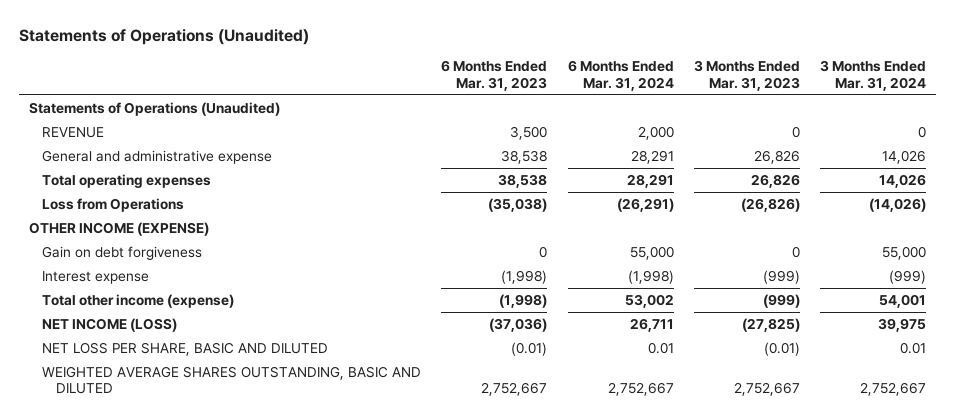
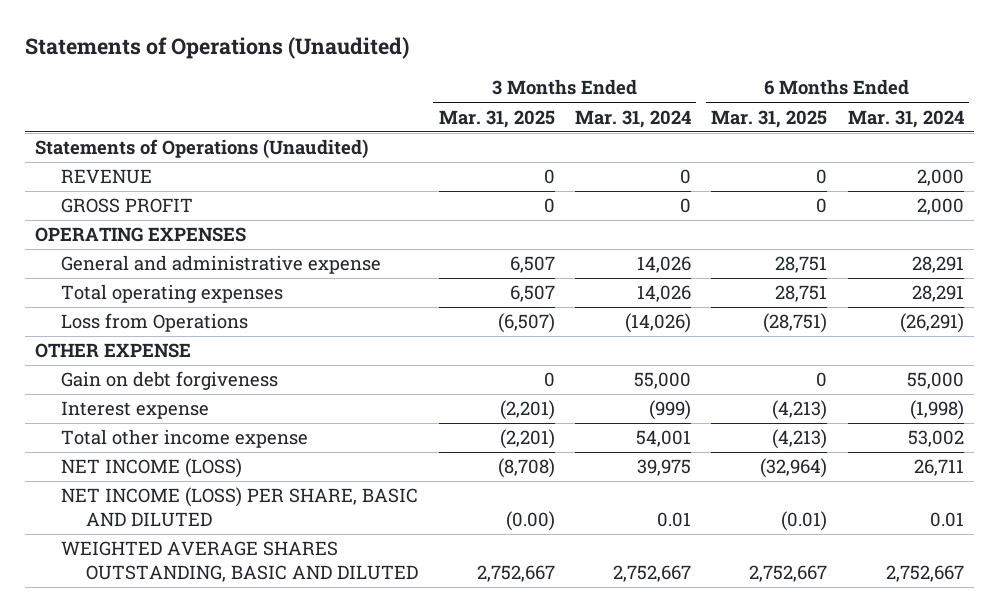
[441,60,548,91] 6 Months Ended Mar. 31, 2023 -> none
[693,60,800,91] 3 Months Ended Mar. 31, 2023 -> none
none -> [438,109,555,128] Mar. 31, 2025
none -> [711,109,828,128] Mar. 31, 2025
none -> [60,198,193,214] GROSS PROFIT
none -> [35,227,247,243] OPERATING EXPENSES
[28,221,209,236] OTHER INCOME (EXPENSE) -> [35,343,192,359] OTHER EXPENSE
[42,293,235,308] Total other income (expense) -> [60,429,308,449] Total other income expense
[42,341,329,356] NET LOSS PER SHARE, BASIC AND DILUTED -> [60,487,418,528] NET INCOME (LOSS) PER SHARE, BASIC AND DILUTED

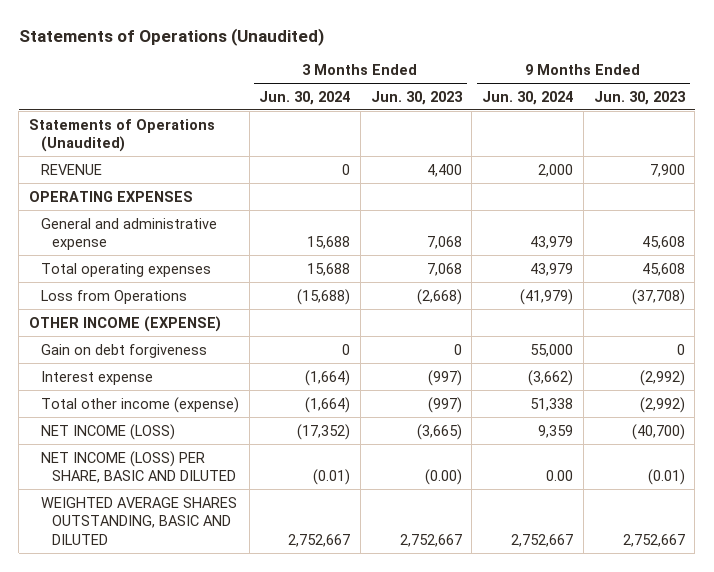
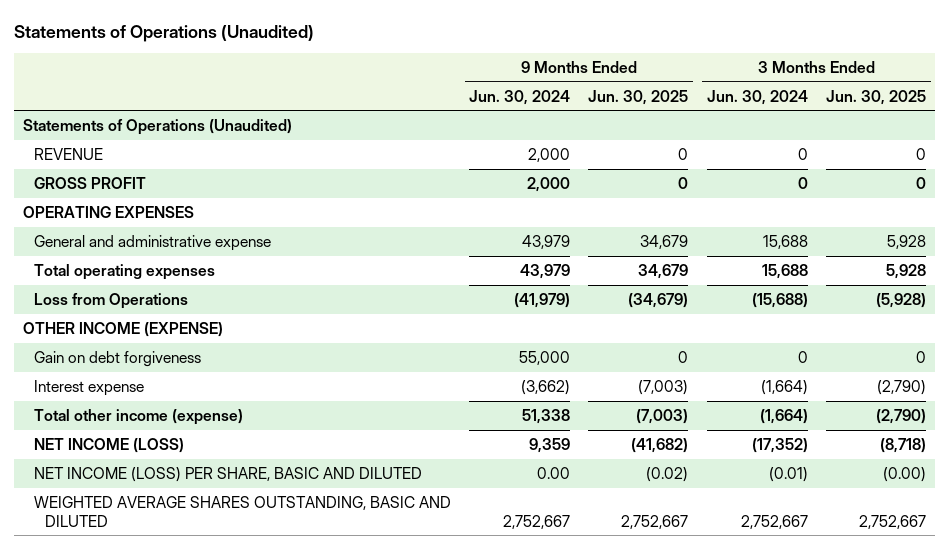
[370,90,463,105] Jun. 30, 2023 -> none
[593,90,686,105] Jun. 30, 2023 -> none
none -> [588,89,689,105] Jun. 30, 2025
none -> [826,89,927,105] Jun. 30, 2025
none -> [33,176,146,189] GROSS PROFIT

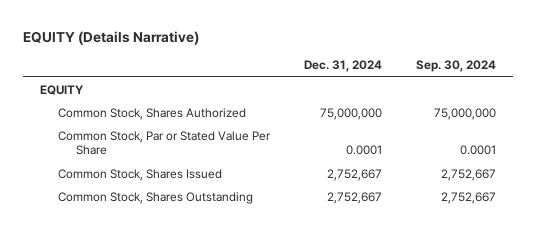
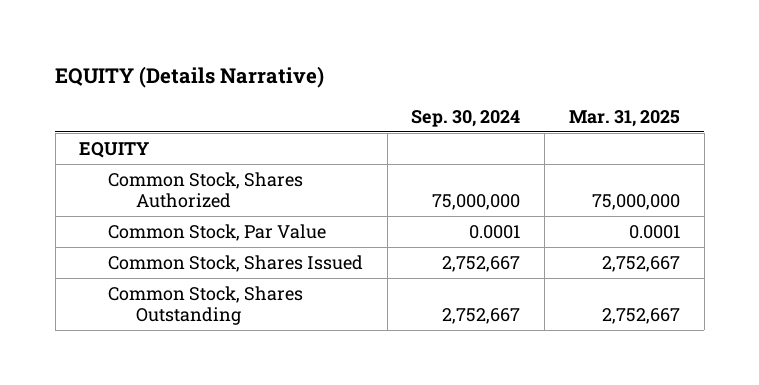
[304,60,383,73] Dec. 31, 2024 -> none
none -> [568,109,680,127] Mar. 31, 2025
[58,130,272,156] Common Stock, Par or Stated Value Per Share -> [107,223,326,241] Common Stock, Par Value

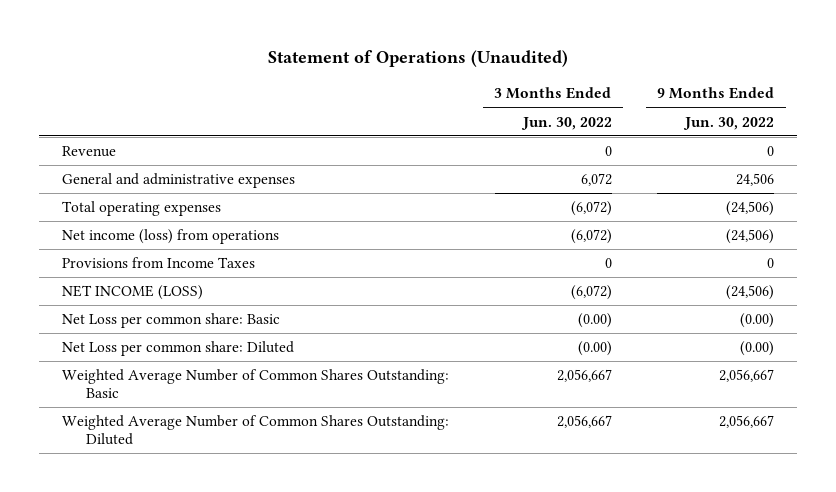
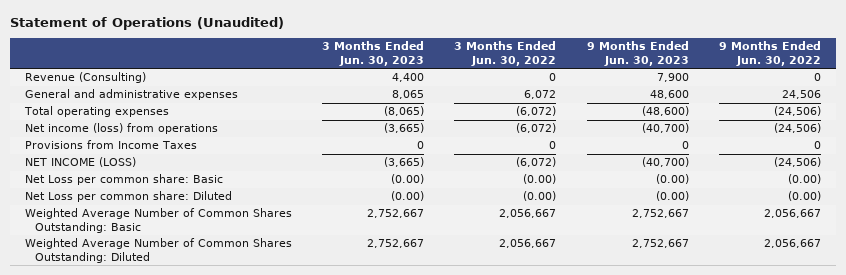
none -> [322,41,425,66] 3 Months Ended Jun. 30, 2023
none -> [586,41,689,66] 9 Months Ended Jun. 30, 2023
[61,146,116,158] Revenue -> [24,72,146,84] Revenue (Consulting)

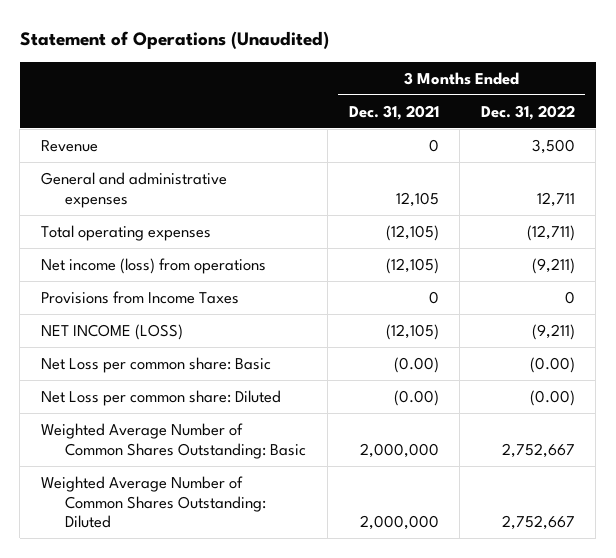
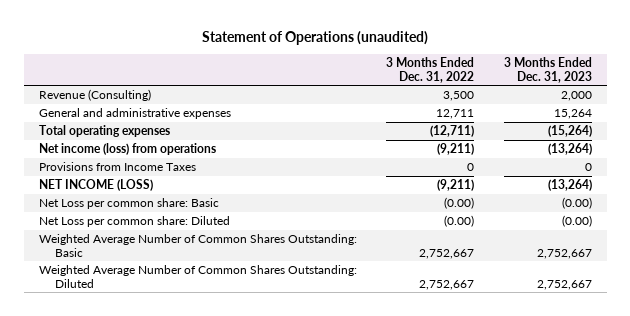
[19,31,329,50] Statement of Operations (Unaudited) -> [202,31,429,46] Statement of Operations (unaudited)
[348,104,439,120] Dec. 31, 2021 -> none
none -> [503,56,592,83] 3 Months Ended Dec. 31, 2023
[40,139,98,152] Revenue -> [38,88,151,101] Revenue (Consulting)

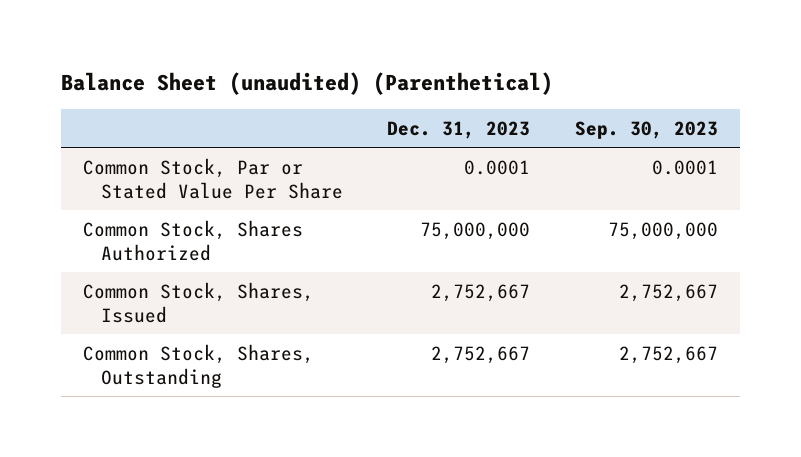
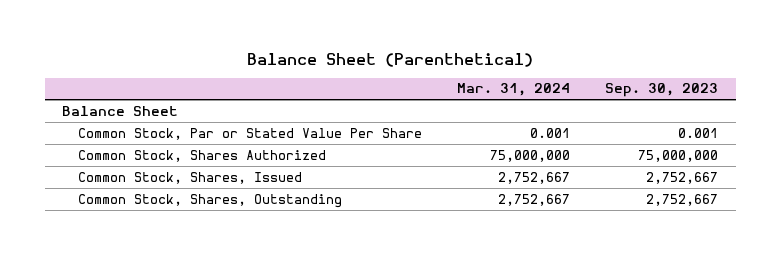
[60,72,553,96] Balance Sheet (unaudited) (Parenthetical) -> [247,52,534,67] Balance Sheet (Parenthetical)
[387,120,531,139] Dec. 31, 2023 -> none
none -> [456,83,570,97] Mar. 31, 2024
none -> [62,105,179,116] Balance Sheet
[651,159,718,175] 0.0001 -> [678,127,719,138] 0.001

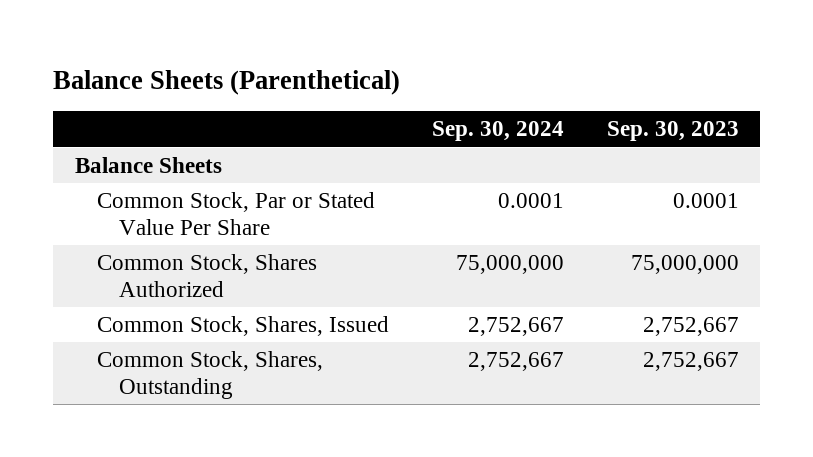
[247,52,534,67] Balance Sheet (Parenthetical) -> [53,69,401,95] Balance Sheets (Parenthetical)
[456,83,570,97] Mar. 31, 2024 -> none
none -> [431,121,564,142] Sep. 30, 2024
[62,105,179,116] Balance Sheet -> [74,156,222,173] Balance Sheets
[678,127,719,138] 0.001 -> [672,192,739,208] 0.0001

